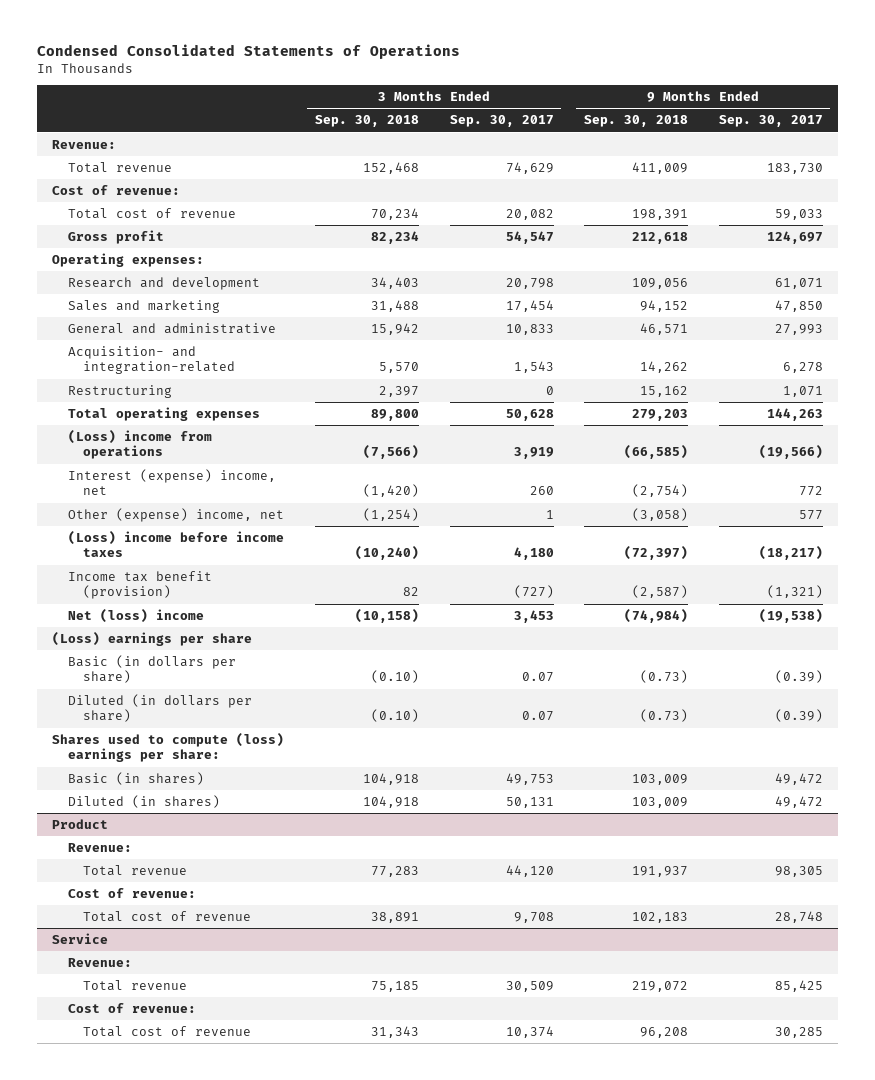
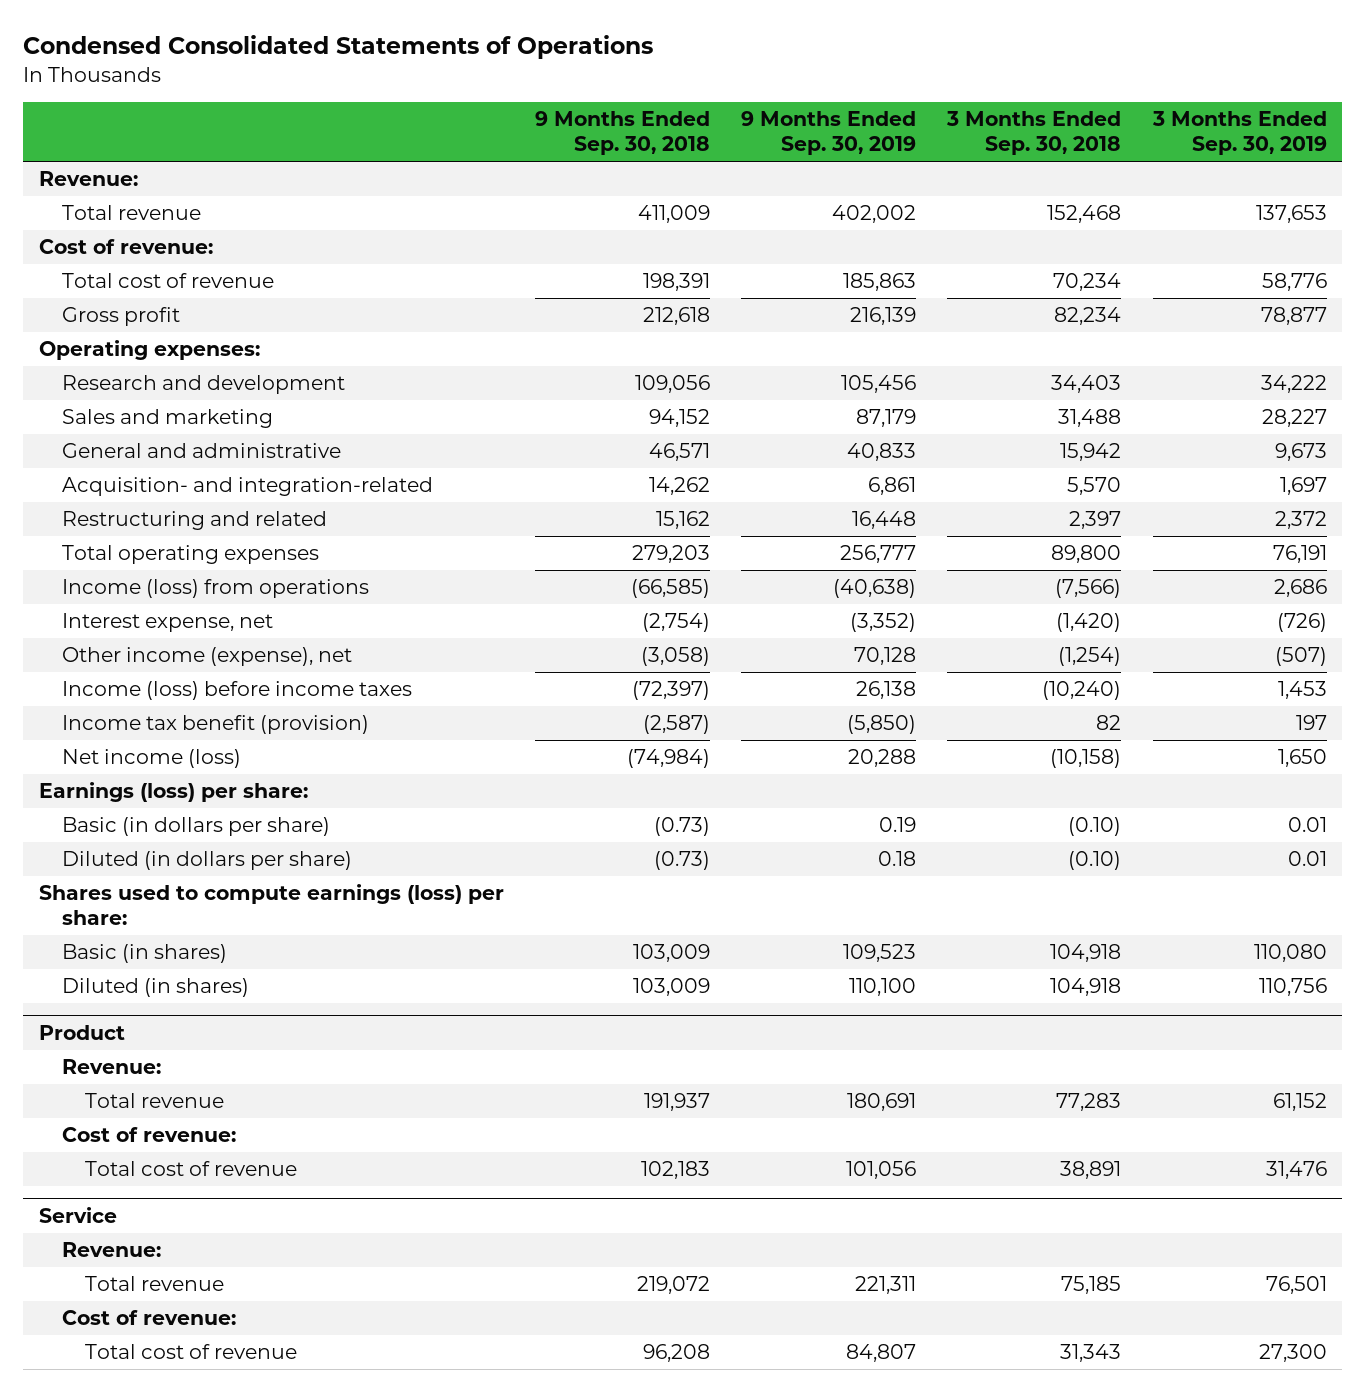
[449,115,554,128] Sep. 30, 2017 -> none
[718,115,823,128] Sep. 30, 2017 -> none
none -> [741,111,917,155] 9 Months Ended Sep. 30, 2019
none -> [1151,111,1327,155] 3 Months Ended Sep. 30, 2019
[67,384,172,398] Restructuring -> [61,511,327,531] Restructuring and related
[67,429,212,460] (Loss) income from operations -> [61,579,369,599] Income (loss) from operations
[67,468,276,496] Interest (expense) income, net -> [61,613,273,633] Interest expense, net
[67,507,284,522] Other (expense) income, net -> [61,647,352,667] Other income (expense), net
[67,530,284,558] (Loss) income before income taxes -> [61,681,412,701] Income (loss) before income taxes
[67,608,204,623] Net (loss) income -> [61,749,241,769] Net income (loss)
[52,631,253,646] (Loss) earnings per share -> [38,782,308,803] Earnings (loss) per share:
[52,732,285,763] Shares used to compute (loss) earnings per share: -> [38,884,504,925] Shares used to compute earnings (loss) per share:

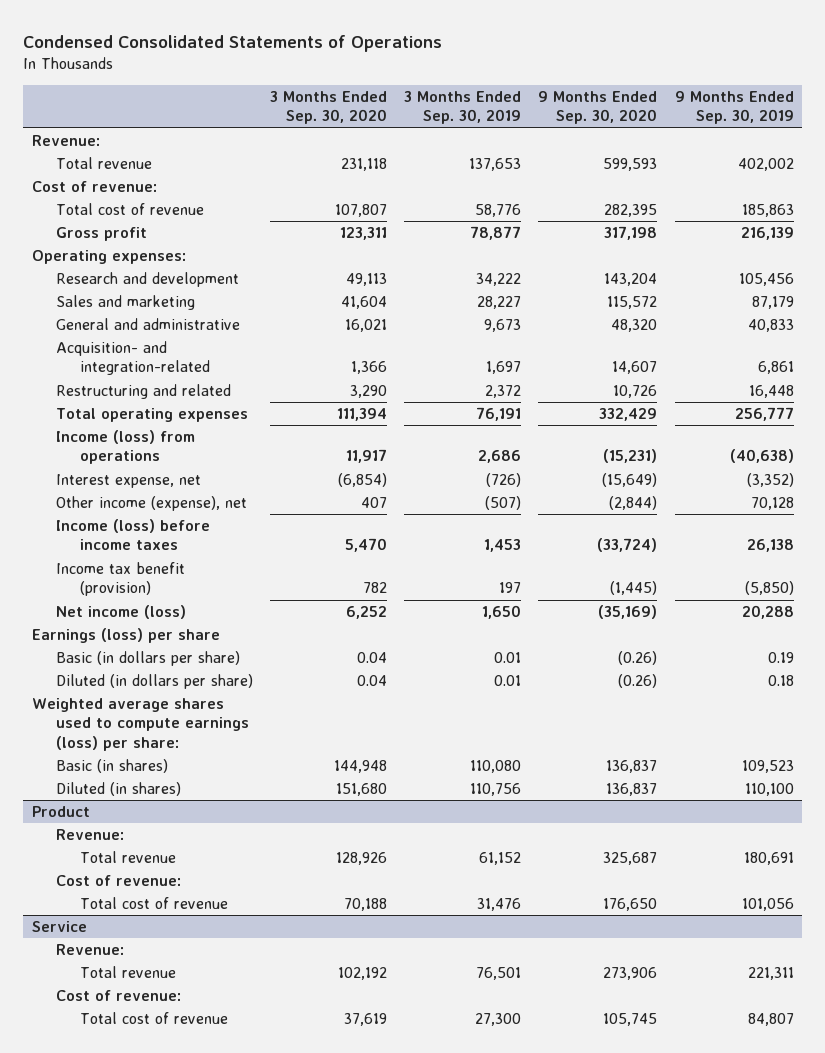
[534,111,710,155] 9 Months Ended Sep. 30, 2018 -> none
[946,111,1122,155] 3 Months Ended Sep. 30, 2018 -> none
none -> [269,91,387,125] 3 Months Ended Sep. 30, 2020
none -> [538,91,658,125] 9 Months Ended Sep. 30, 2020
[38,782,308,803] Earnings (loss) per share: -> [31,628,220,644] Earnings (loss) per share
[38,884,504,925] Shares used to compute earnings (loss) per share: -> [31,698,249,751] Weighted average shares used to compute earnings (loss) per share:

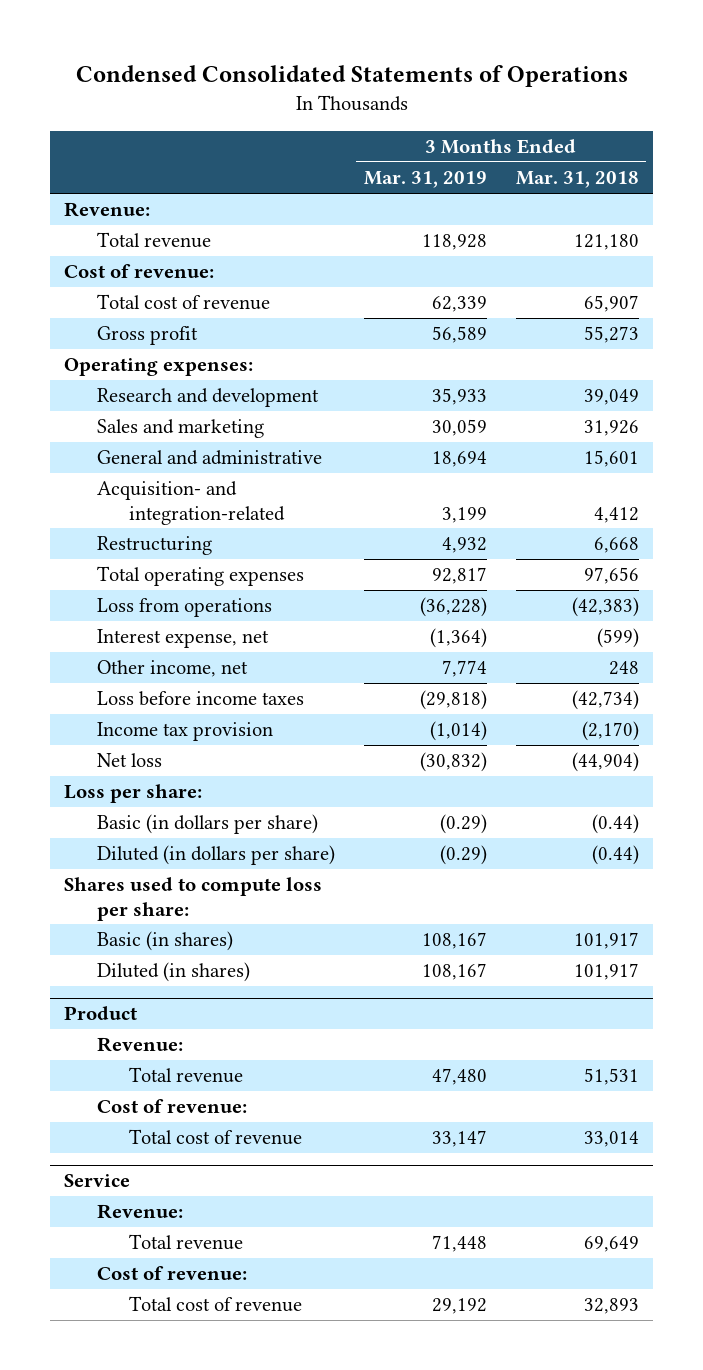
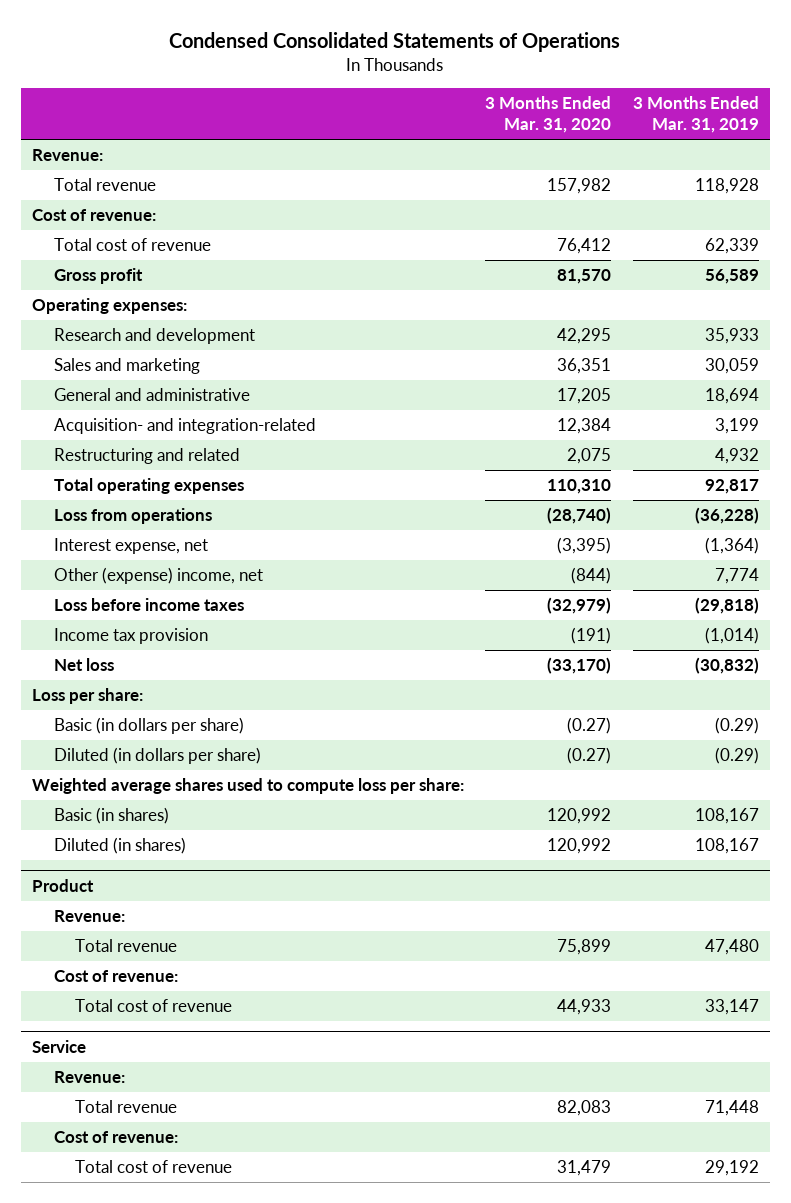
[515,171,639,189] Mar. 31, 2018 -> none
none -> [485,96,612,134] 3 Months Ended Mar. 31, 2020
[96,536,212,556] Restructuring -> [53,448,240,465] Restructuring and related
[96,660,248,678] Other income, net -> [53,567,263,585] Other (expense) income, net
[64,877,323,921] Shares used to compute loss per share: -> [32,778,465,795] Weighted average shares used to compute loss per share:

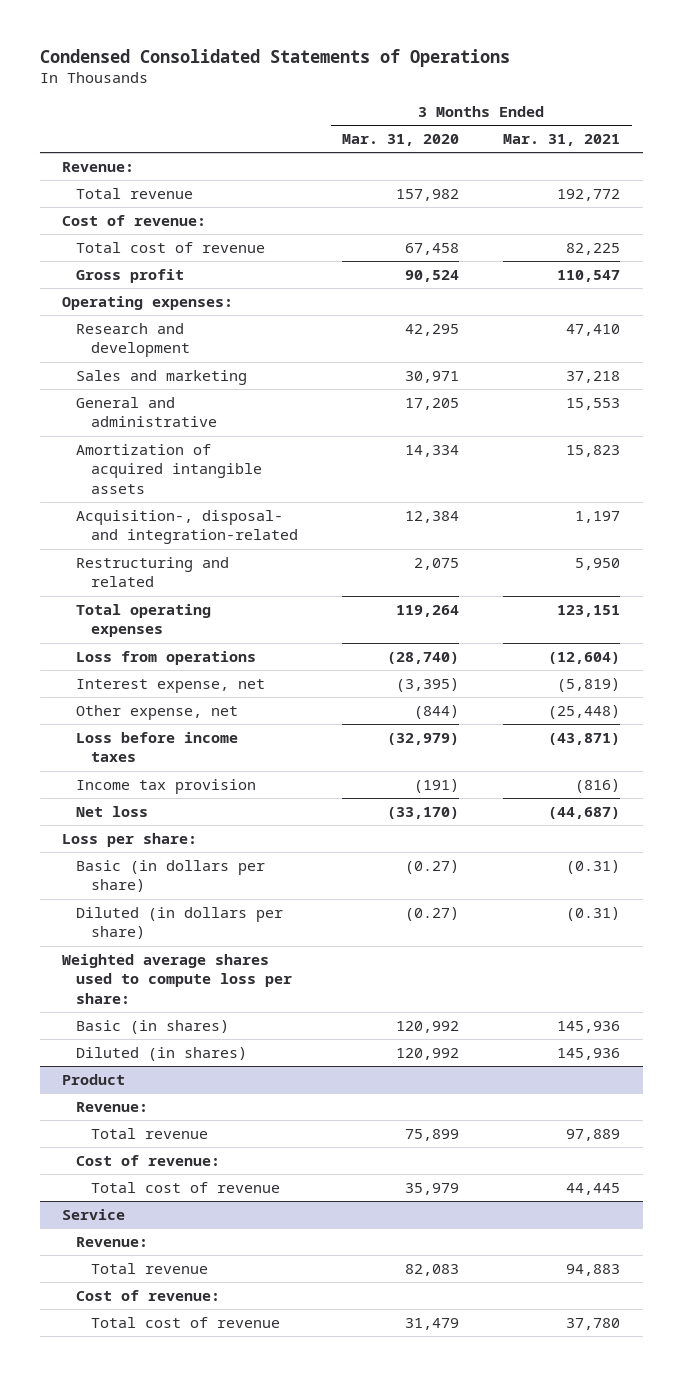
[632,96,759,134] 3 Months Ended Mar. 31, 2019 -> none
none -> [503,134,621,147] Mar. 31, 2021
[557,238,612,255] 76,412 -> [405,243,460,256] 67,458
[557,269,612,285] 81,570 -> [405,270,460,283] 90,524
[557,358,612,375] 36,351 -> [405,371,460,384] 30,971
none -> [76,444,262,494] Amortization of acquired intangible assets
[53,418,316,435] Acquisition- and integration-related -> [76,510,298,545] Acquisition-, disposal- and integration-related
[547,479,612,495] 110,310 -> [396,605,460,618] 119,264
[53,567,263,585] Other (expense) income, net -> [76,705,239,721] Other expense, net
[557,999,612,1016] 44,933 -> [405,1183,460,1196] 35,979

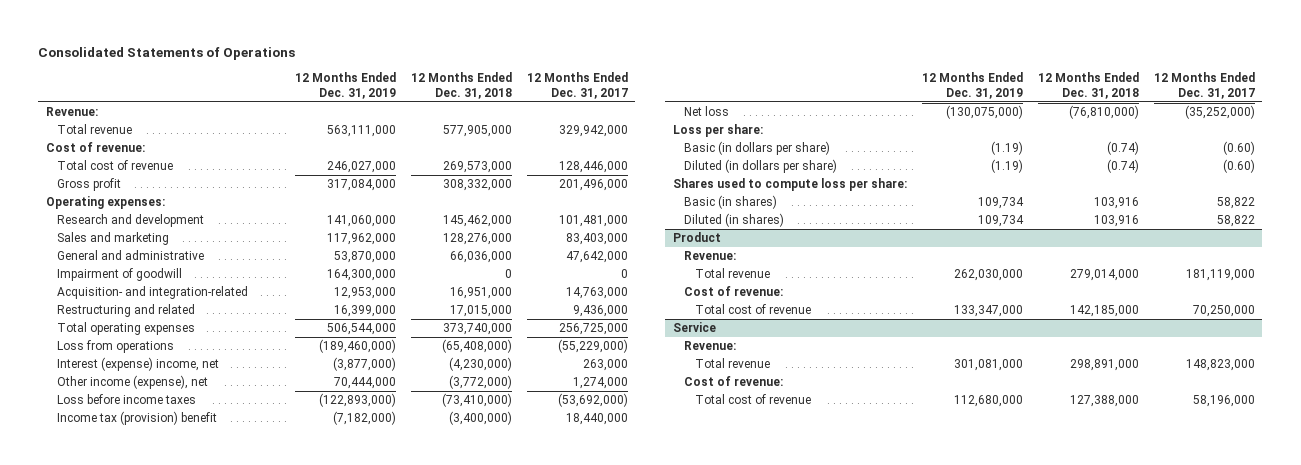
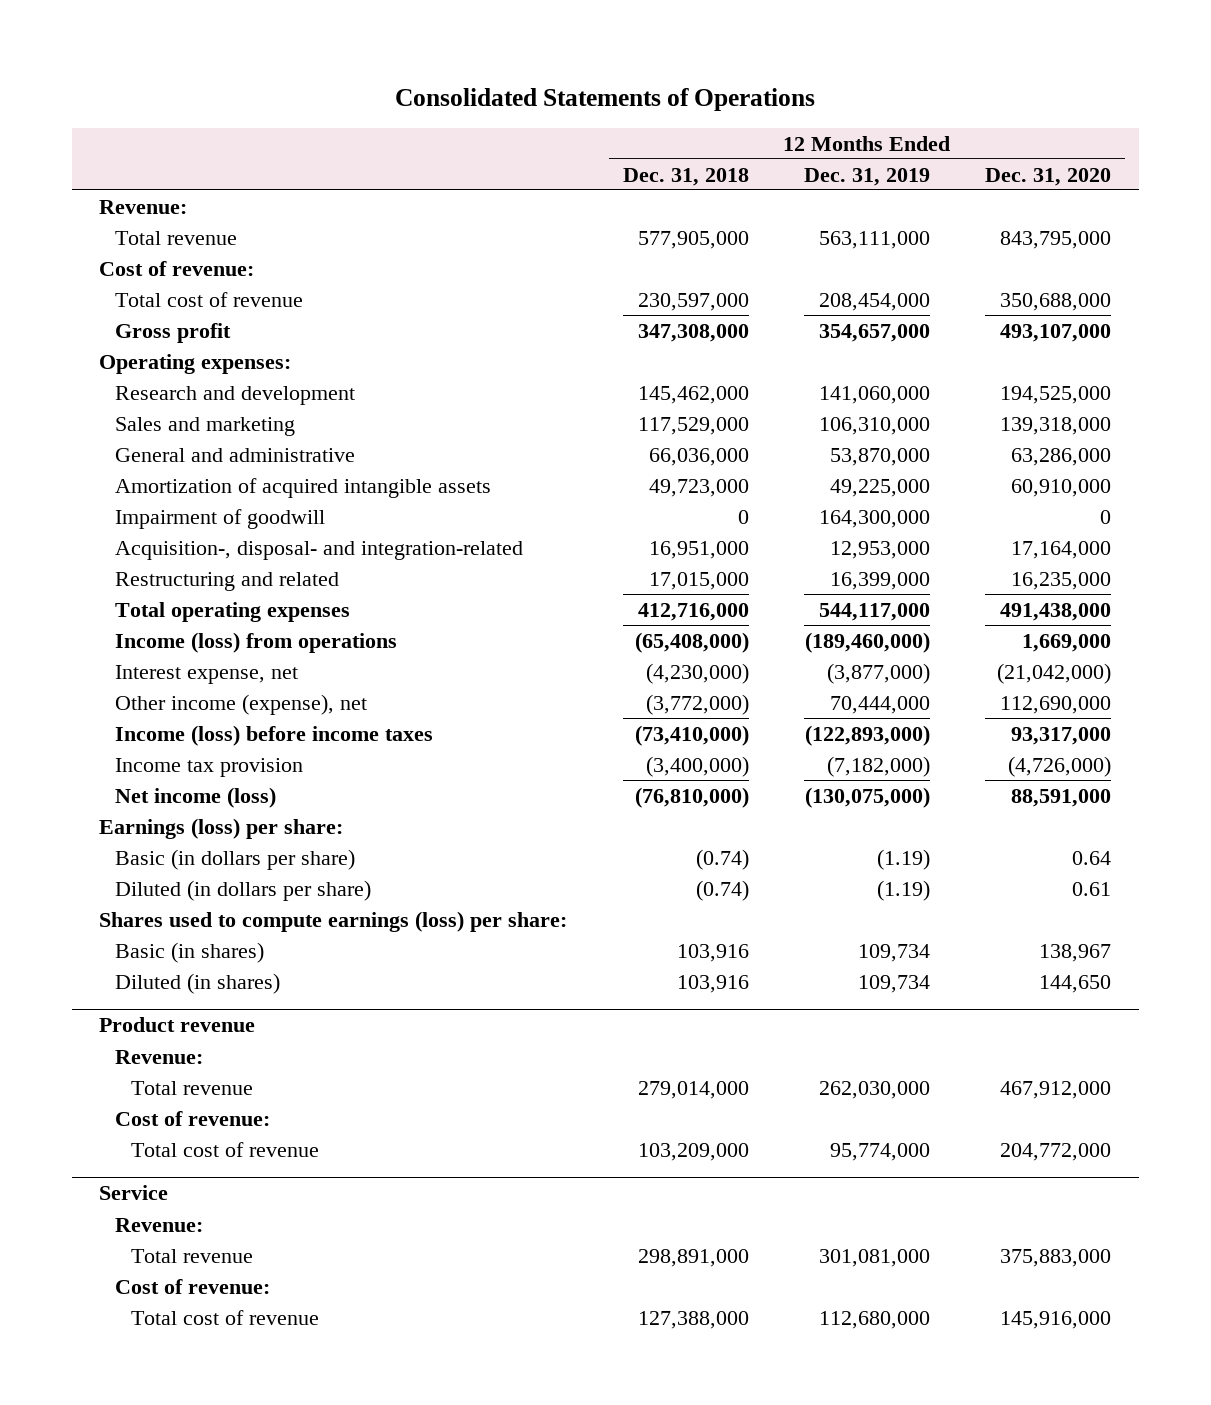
[526,71,628,99] 12 Months Ended Dec. 31, 2017 -> none
none -> [985,167,1112,186] Dec. 31, 2020
[326,161,396,174] 246,027,000 -> [818,292,930,311] 208,454,000
[442,161,512,174] 269,573,000 -> [637,292,749,311] 230,597,000
[326,179,396,192] 317,084,000 -> [818,323,930,342] 354,657,000
[442,179,512,192] 308,332,000 -> [637,323,749,342] 347,308,000
[326,233,396,246] 117,962,000 -> [818,416,930,435] 106,310,000
[442,233,512,246] 128,276,000 -> [637,416,749,435] 117,529,000
none -> [115,477,492,498] Amortization of acquired intangible assets
[56,286,248,300] Acquisition- and integration-related -> [115,540,524,560] Acquisition-, disposal- and integration-related
[326,323,396,336] 506,544,000 -> [818,602,930,621] 544,117,000
[442,323,512,336] 373,740,000 -> [637,602,749,621] 412,716,000
[56,340,174,354] Loss from operations -> [115,631,398,653] Income (loss) from operations
[56,357,219,372] Interest (expense) income, net -> [115,664,299,684] Interest expense, net
[56,394,196,405] Loss before income taxes -> [115,724,434,746] Income (loss) before income taxes
[56,411,217,426] Income tax (provision) benefit -> [115,757,304,777] Income tax provision
[683,106,729,117] Net loss -> [115,786,277,808] Net income (loss)
[672,124,763,138] Loss per share: -> [99,817,344,839] Earnings (loss) per share:
[672,178,907,192] Shares used to compute loss per share: -> [99,910,568,932] Shares used to compute earnings (loss) per share:
[672,232,721,243] Product -> [99,1017,256,1033] Product revenue
[953,305,1023,318] 133,347,000 -> [829,1142,930,1161] 95,774,000
[1069,305,1139,318] 142,185,000 -> [637,1142,749,1161] 103,209,000

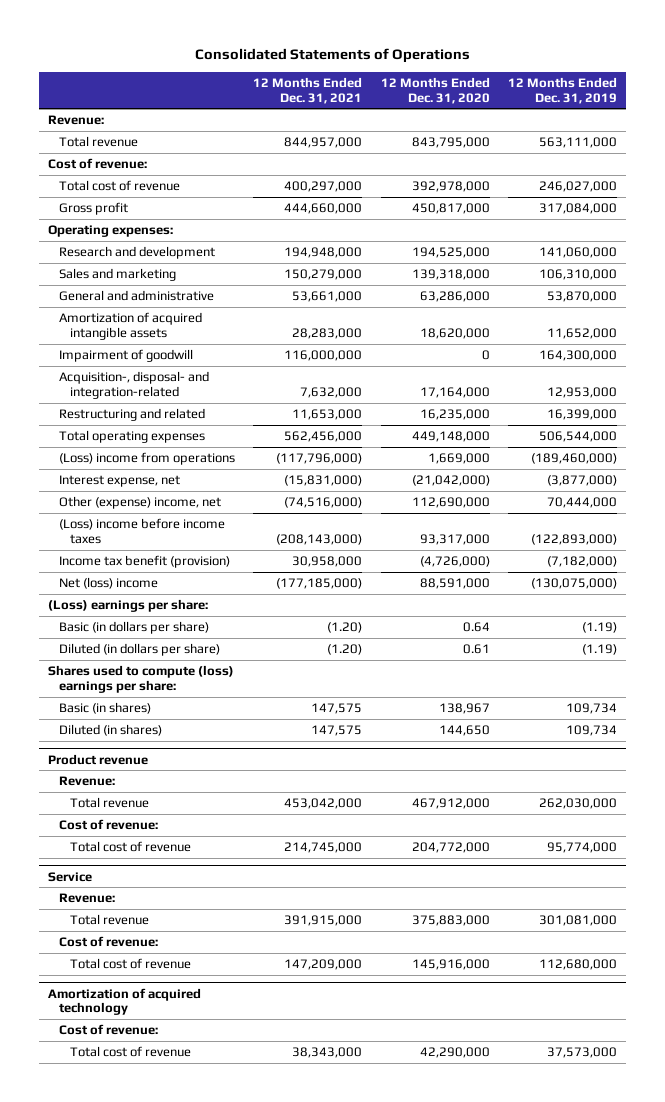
[622,167,749,186] Dec. 31, 2018 -> none
none -> [253,76,363,104] 12 Months Ended Dec. 31, 2021
[818,292,930,311] 208,454,000 -> [539,181,618,193] 246,027,000
[1000,292,1112,311] 350,688,000 -> [411,181,490,193] 392,978,000
[818,323,930,342] 354,657,000 -> [539,203,618,215] 317,084,000
[1000,323,1112,342] 493,107,000 -> [411,203,490,215] 450,817,000
[829,478,930,497] 49,225,000 -> [547,327,618,339] 11,652,000
[1011,478,1112,497] 60,910,000 -> [419,327,490,339] 18,620,000
[818,602,930,621] 544,117,000 -> [539,431,618,443] 506,544,000
[1000,602,1112,621] 491,438,000 -> [411,431,490,443] 449,148,000
[115,631,398,653] Income (loss) from operations -> [59,452,236,466] (Loss) income from operations
[115,693,368,715] Other income (expense), net -> [59,496,222,510] Other (expense) income, net
[115,724,434,746] Income (loss) before income taxes -> [59,518,226,544] (Loss) income before income taxes
[115,757,304,777] Income tax provision -> [59,555,231,569] Income tax benefit (provision)
[115,786,277,808] Net income (loss) -> [59,577,159,590] Net (loss) income
[99,817,344,839] Earnings (loss) per share: -> [48,599,209,613] (Loss) earnings per share:
[99,910,568,932] Shares used to compute earnings (loss) per share: -> [48,665,235,693] Shares used to compute (loss) earnings per share:
none -> [48,987,202,1016] Amortization of acquired technology
none -> [59,1024,159,1036] Cost of revenue:
none -> [69,1046,191,1058] Total cost of revenue

